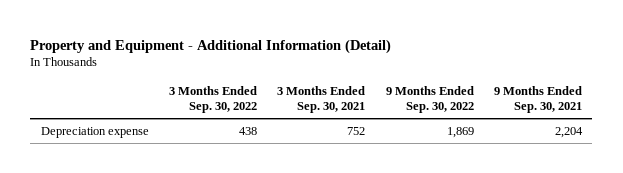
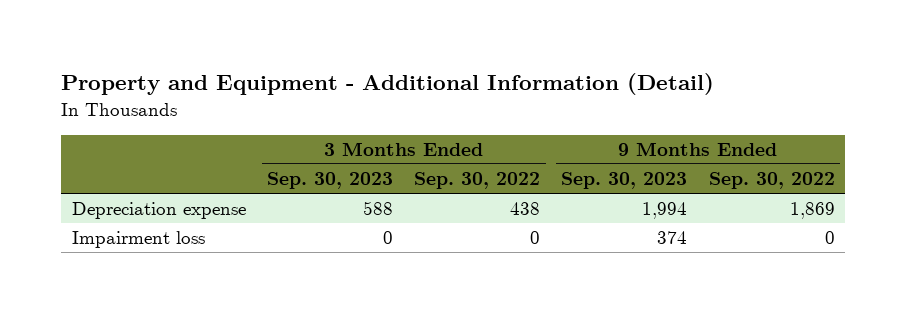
[277,85,366,114] 3 Months Ended Sep. 30, 2021 -> none
[494,85,583,114] 9 Months Ended Sep. 30, 2021 -> none
none -> [267,172,394,190] Sep. 30, 2023
none -> [561,172,688,190] Sep. 30, 2023
none -> [71,231,205,249] Impairment loss

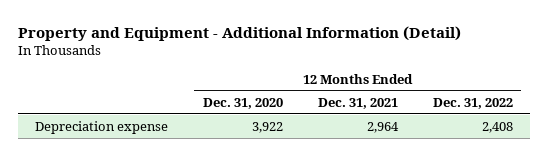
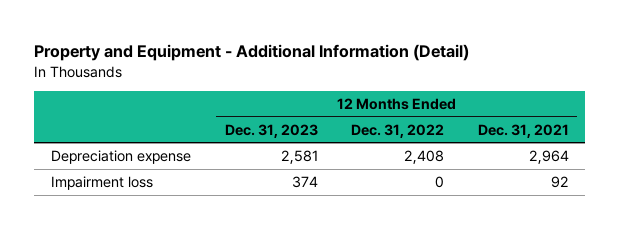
[202,97,283,109] Dec. 31, 2020 -> none
none -> [224,123,318,138] Dec. 31, 2023
none -> [51,175,154,190] Impairment loss

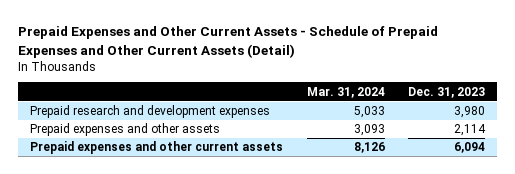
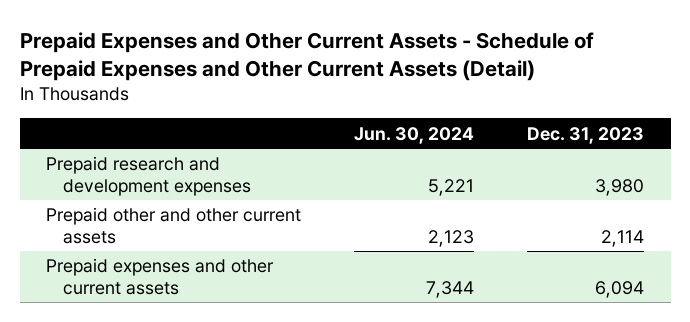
[306,86,385,98] Mar. 31, 2024 -> none
none -> [354,126,475,144] Jun. 30, 2024
[29,123,220,137] Prepaid expenses and other assets -> [46,207,302,245] Prepaid other and other current assets

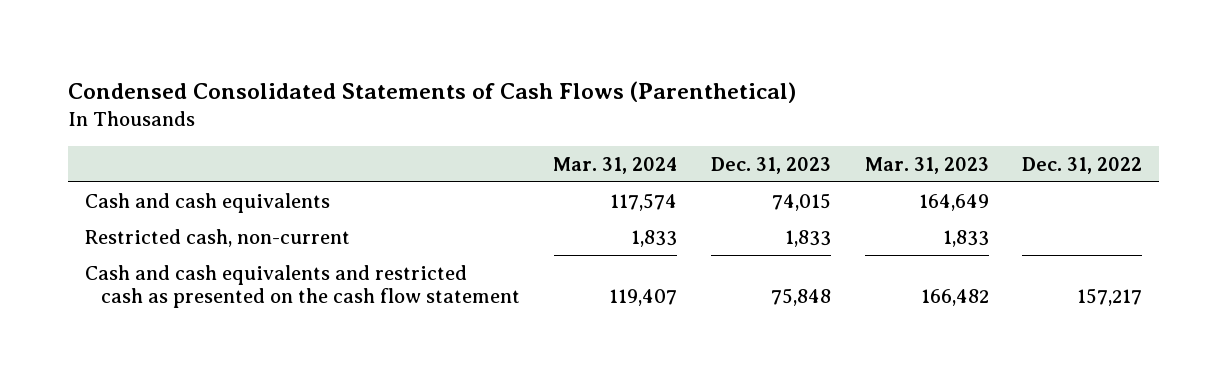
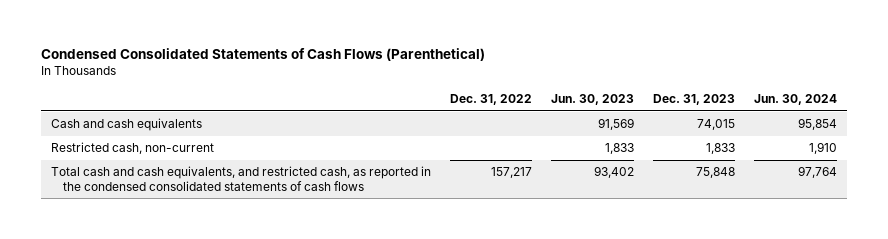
[553,156,678,174] Mar. 31, 2024 -> none
[864,156,989,174] Mar. 31, 2023 -> none
none -> [550,94,634,106] Jun. 30, 2023
none -> [754,94,838,106] Jun. 30, 2024
[85,264,520,309] Cash and cash equivalents and restricted cash as presented on the cash flow statement -> [50,166,431,191] Total cash and cash equivalents, and restricted cash, as reported in the condensed consolidated statements of cash flows

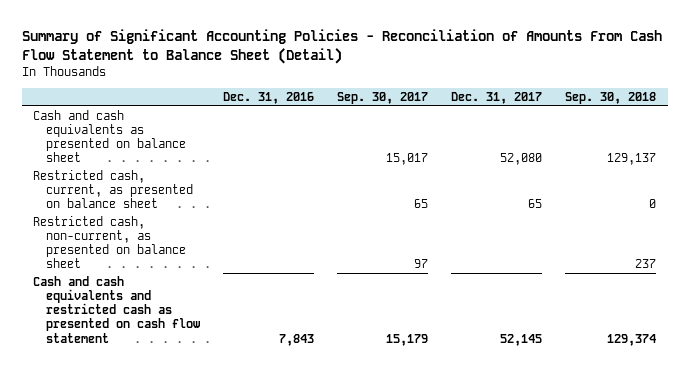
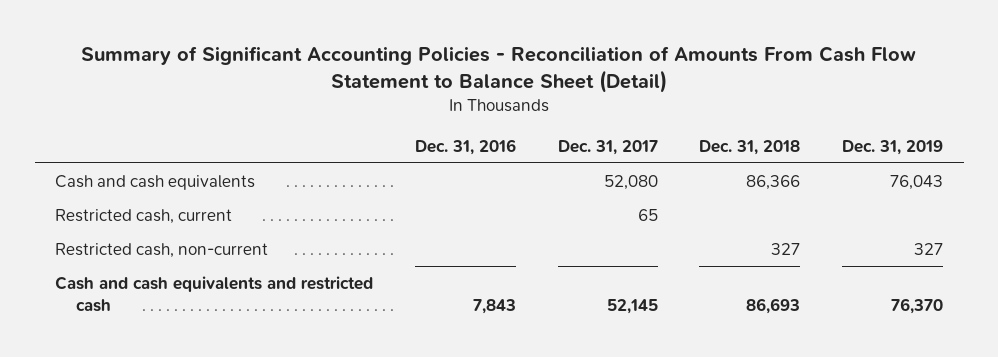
[336,92,428,105] Sep. 30, 2017 -> none
[564,92,656,105] Sep. 30, 2018 -> none
none -> [699,139,801,155] Dec. 31, 2018
none -> [841,139,943,155] Dec. 31, 2019
[33,109,186,163] Cash and cash equivalents as presented on balance sheet -> [55,175,256,191] Cash and cash equivalents
[33,169,193,209] Restricted cash, current, as presented on balance sheet -> [55,209,233,225] Restricted cash, current
[33,215,186,269] Restricted cash, non-current, as presented on balance sheet -> [55,243,269,259] Restricted cash, non-current
[33,275,200,343] Cash and cash equivalents and restricted cash as presented on cash flow statement -> [55,276,374,313] Cash and cash equivalents and restricted cash

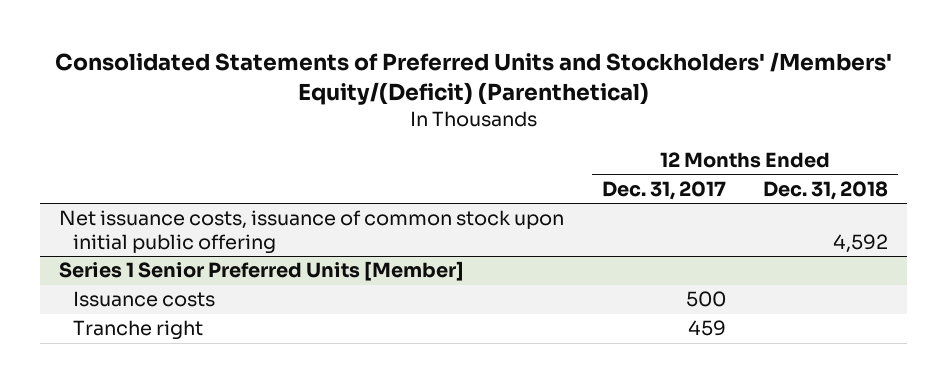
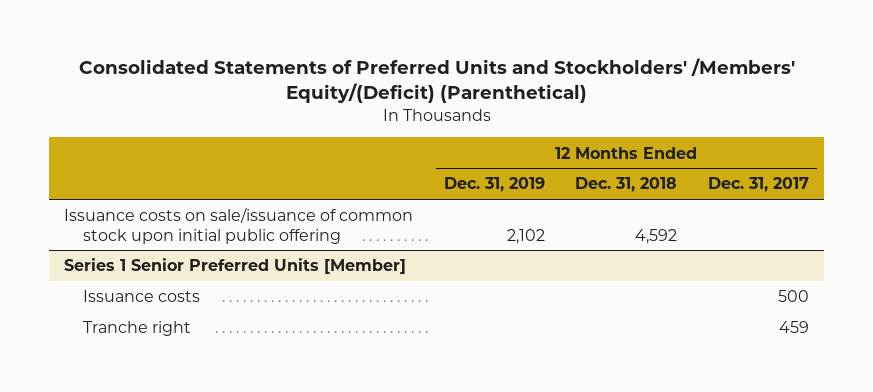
none -> [443,177,545,193] Dec. 31, 2019
[59,210,565,255] Net issuance costs, issuance of common stock upon initial public offering -> [64,207,414,244] Issuance costs on sale/issuance of common stock upon initial public offering

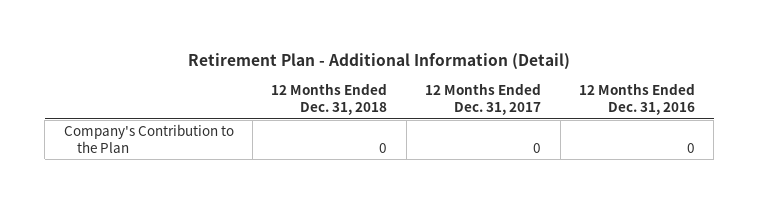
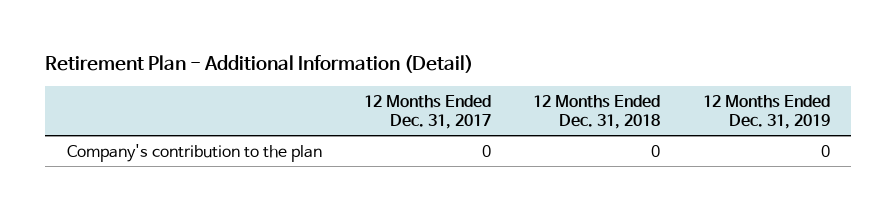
[578,83,695,116] 12 Months Ended Dec. 31, 2016 -> none
none -> [702,94,830,130] 12 Months Ended Dec. 31, 2019
[63,124,234,154] Company's Contribution to the Plan -> [66,143,322,162] Company's contribution to the plan

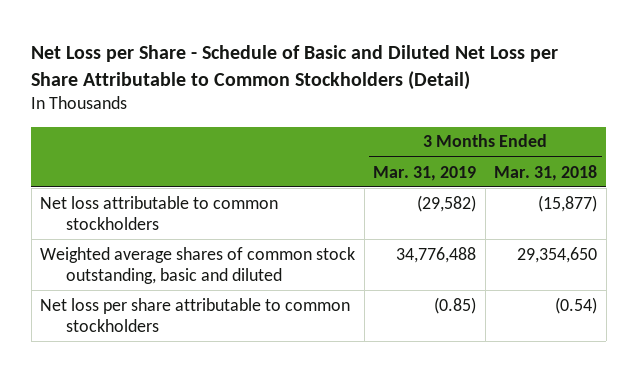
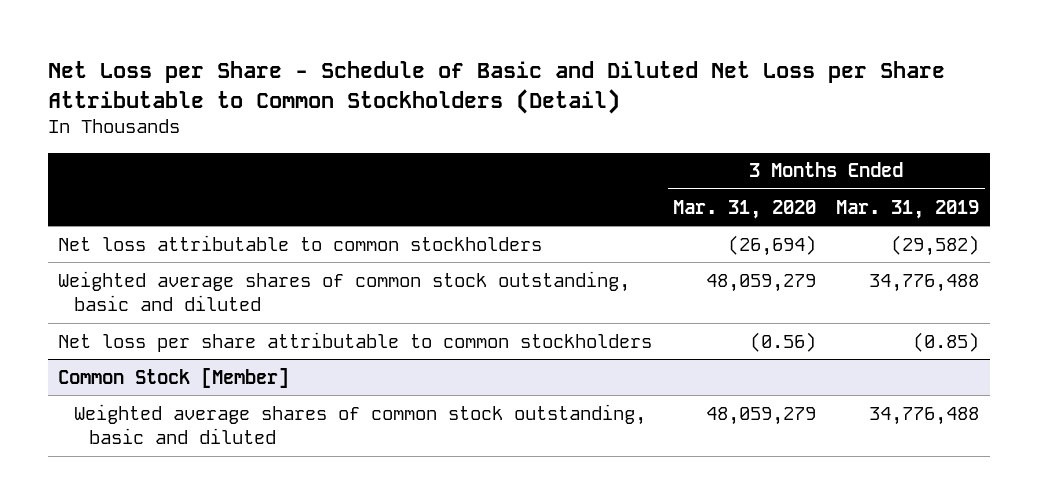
[494,164,598,181] Mar. 31, 2018 -> none
none -> [672,199,816,219] Mar. 31, 2020
none -> [58,367,290,388] Common Stock [Member]
none -> [73,403,646,445] Weighted average shares of common stock outstanding, basic and diluted

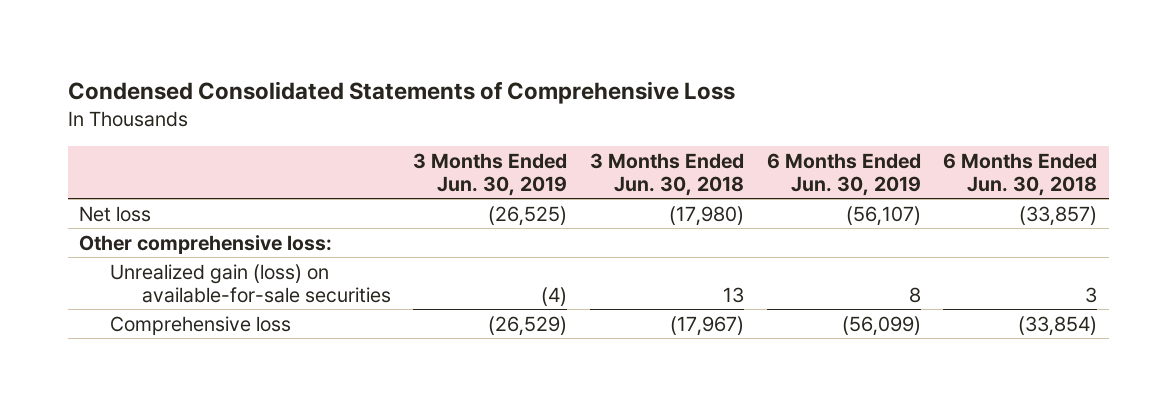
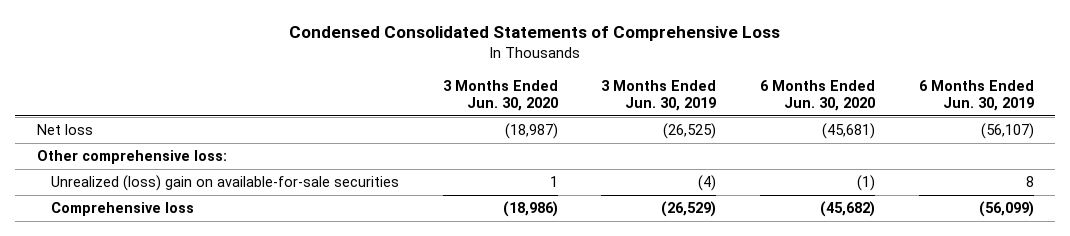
[590,152,745,196] 3 Months Ended Jun. 30, 2018 -> none
[943,152,1098,196] 6 Months Ended Jun. 30, 2018 -> none
none -> [442,79,558,111] 3 Months Ended Jun. 30, 2020
none -> [760,79,876,111] 6 Months Ended Jun. 30, 2020
[110,263,391,303] Unrealized gain (loss) on available-for-sale securities -> [51,175,400,192] Unrealized (loss) gain on available-for-sale securities

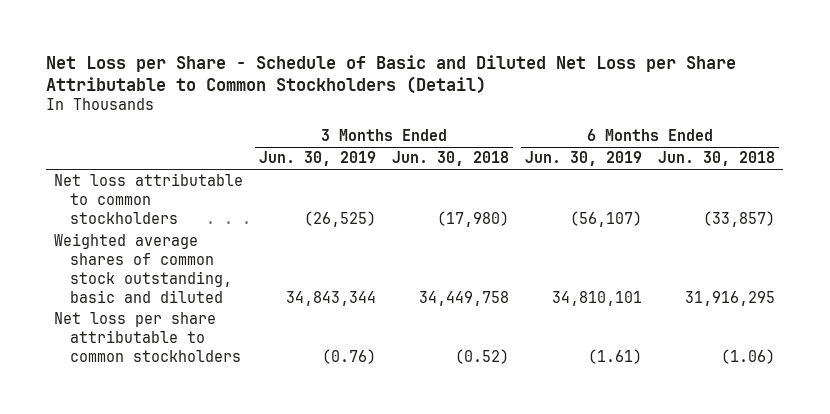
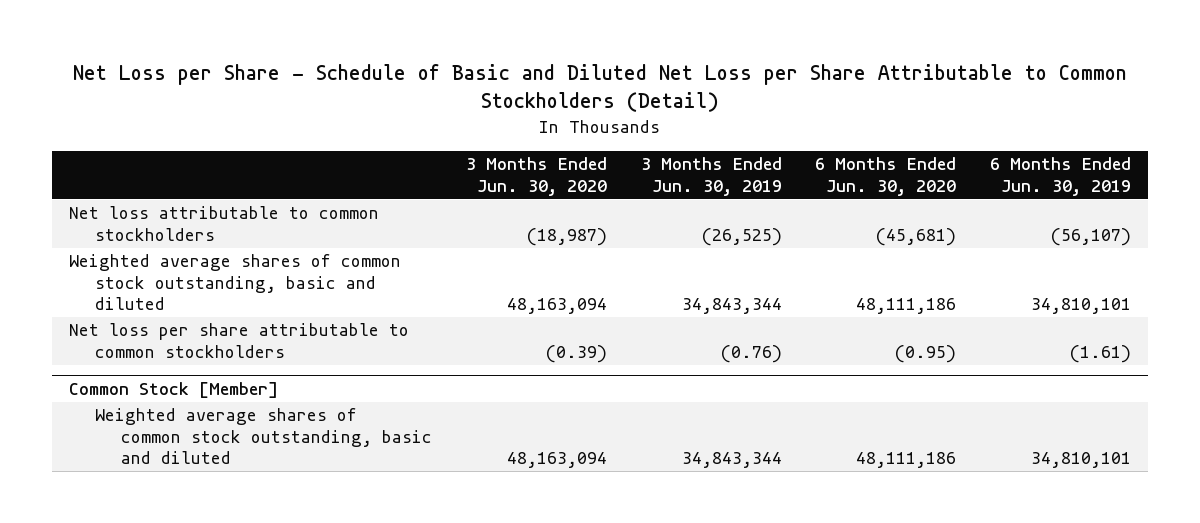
[392,151,510,167] Jun. 30, 2018 -> none
[658,151,776,167] Jun. 30, 2018 -> none
none -> [465,157,607,196] 3 Months Ended Jun. 30, 2020
none -> [815,157,957,196] 6 Months Ended Jun. 30, 2020
none -> [69,382,279,399] Common Stock [Member]
none -> [95,408,433,465] Weighted average shares of common stock outstanding, basic and diluted

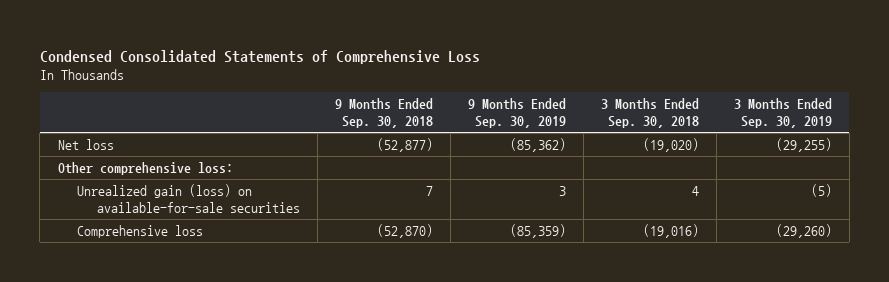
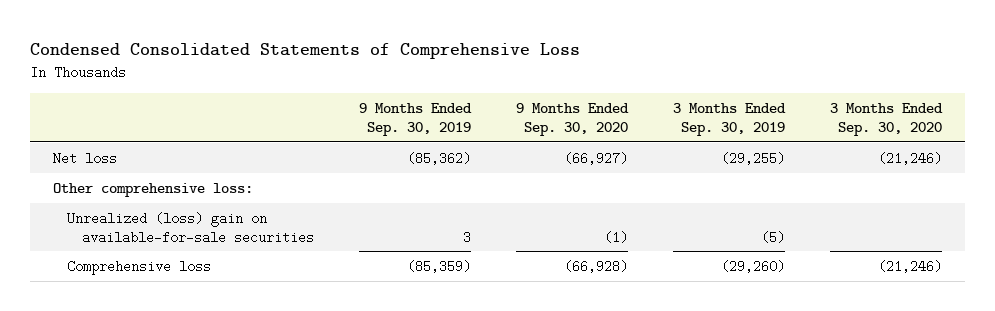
[334,97,433,128] 9 Months Ended Sep. 30, 2018 -> none
[600,97,699,128] 3 Months Ended Sep. 30, 2018 -> none
none -> [516,103,630,137] 9 Months Ended Sep. 30, 2020
none -> [830,103,944,137] 3 Months Ended Sep. 30, 2020
[77,183,300,213] Unrealized gain (loss) on available-for-sale securities -> [67,211,314,244] Unrealized (loss) gain on available-for-sale securities

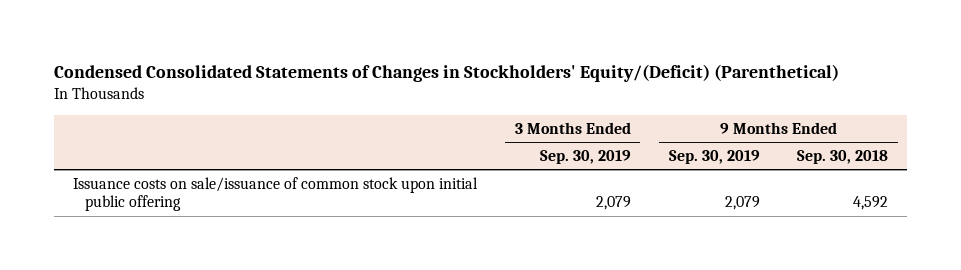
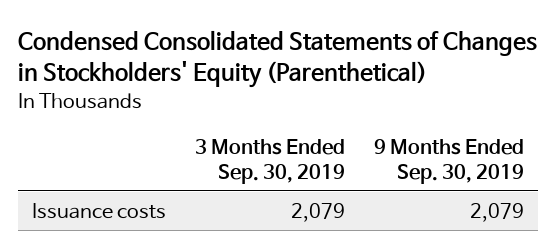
[54,64,840,83] Condensed Consolidated Statements of Changes in Stockholders' Equity/(Deficit) (Parenthetical) -> [17,30,537,89] Condensed Consolidated Statements of Changes in Stockholders' Equity (Parenthetical)
[797,149,889,164] Sep. 30, 2018 -> none
[73,176,479,212] Issuance costs on sale/issuance of common stock upon initial public offering -> [32,203,167,220] Issuance costs

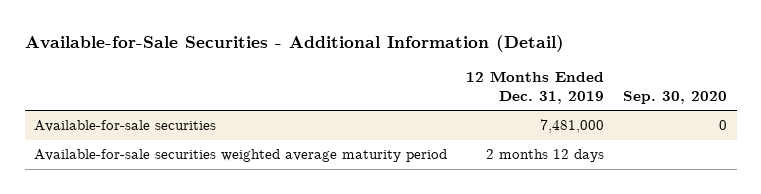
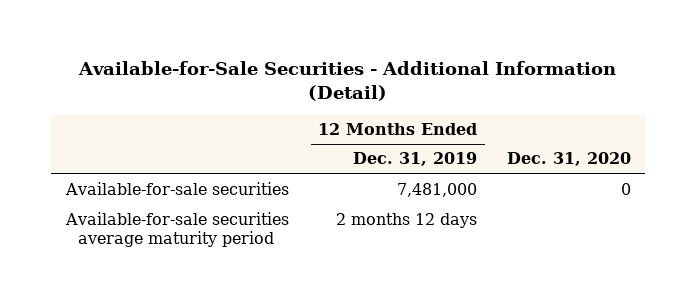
[623,90,728,104] Sep. 30, 2020 -> none
none -> [506,152,631,167] Dec. 31, 2020
[34,149,448,163] Available-for-sale securities weighted average maturity period -> [65,212,290,248] Available-for-sale securities average maturity period

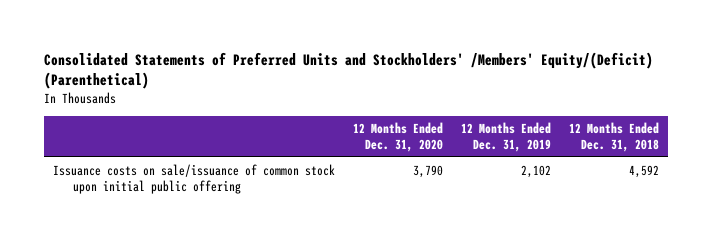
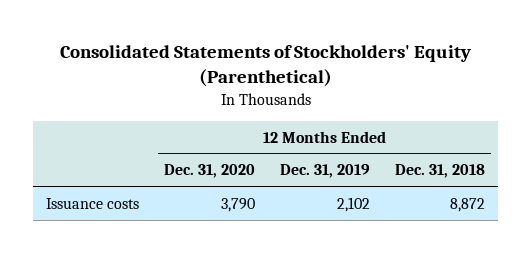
[44,51,654,90] Consolidated Statements of Preferred Units and Stockholders' /Members' Equity/(Deficit) (Parenthetical) -> [59,45,471,88] Consolidated Statements of Stockholders' Equity (Parenthetical)
[53,164,336,194] Issuance costs on sale/issuance of common stock upon initial public offering -> none
none -> [45,197,139,209] Issuance costs

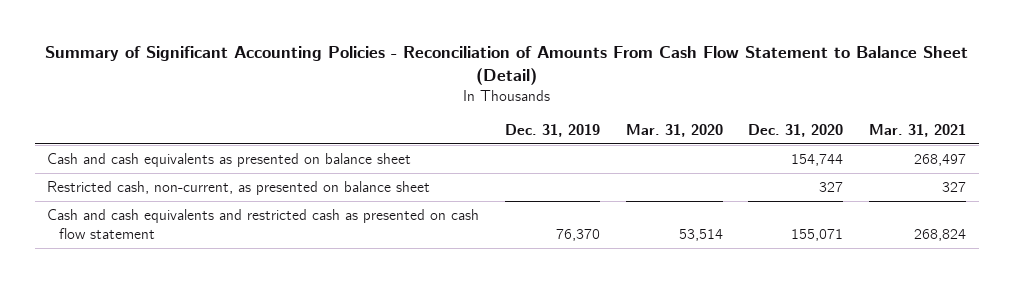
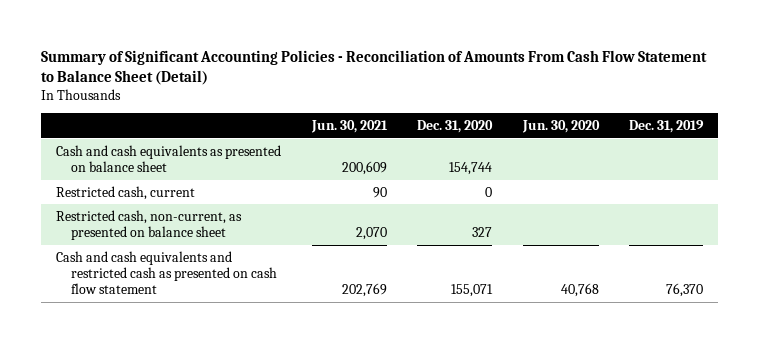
[625,123,723,137] Mar. 31, 2020 -> none
[868,123,966,137] Mar. 31, 2021 -> none
none -> [310,119,388,133] Jun. 30, 2021
none -> [521,119,600,133] Jun. 30, 2020
none -> [56,185,196,200] Restricted cash, current

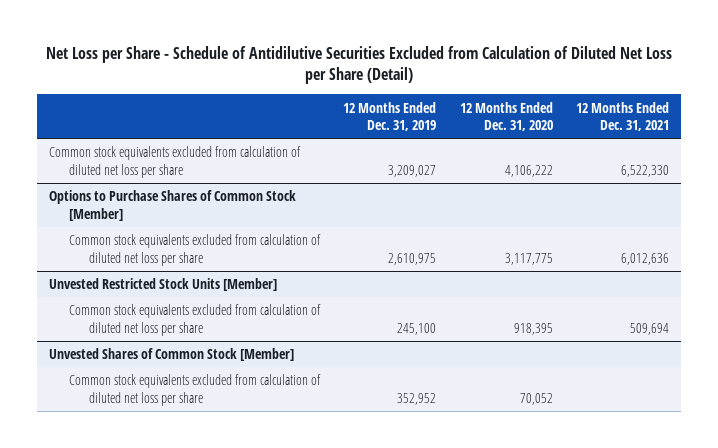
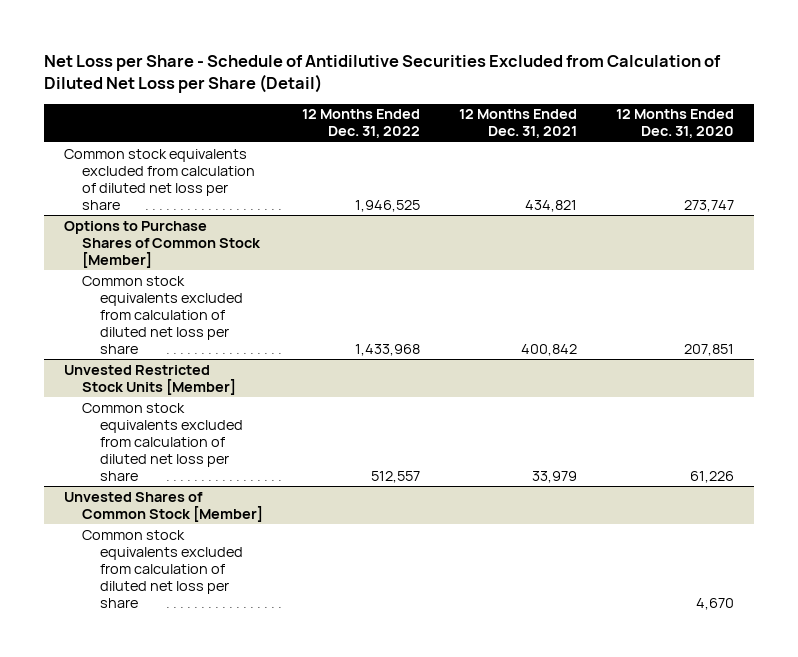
[343,101,437,131] 12 Months Ended Dec. 31, 2019 -> none
none -> [301,109,420,139] 12 Months Ended Dec. 31, 2022
[504,164,553,177] 4,106,222 -> [683,199,734,212] 273,747
[621,164,670,177] 6,522,330 -> [524,199,577,212] 434,821
[504,252,553,265] 3,117,775 -> [683,343,734,356] 207,851
[621,252,670,265] 6,012,636 -> [520,343,577,356] 400,842
[513,322,553,335] 918,395 -> [689,470,734,483] 61,226
[630,322,670,335] 509,694 -> [531,470,577,483] 33,979
[519,392,553,405] 70,052 -> [695,597,734,610] 4,670

